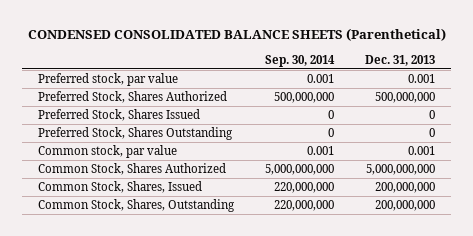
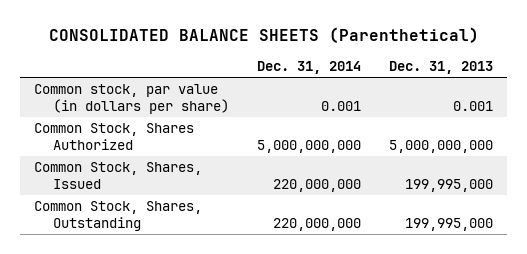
[27,28,446,42] CONDENSED CONSOLIDATED BALANCE SHEETS (Parenthetical) -> [48,26,479,43] CONSOLIDATED BALANCE SHEETS (Parenthetical)
[265,54,336,67] Sep. 30, 2014 -> none
none -> [257,60,362,74] Dec. 31, 2014
[37,73,178,87] Preferred stock, par value -> none
[37,91,227,104] Preferred Stock, Shares Authorized -> none
[37,109,200,122] Preferred Stock, Shares Issued -> none
[37,127,233,141] Preferred Stock, Shares Outstanding -> none
[37,145,177,159] Common stock, par value -> [33,84,229,115] Common stock, par value (in dollars per share)
[375,182,436,194] 200,000,000 -> [405,179,494,193] 199,995,000
[375,200,436,212] 200,000,000 -> [405,218,494,232] 199,995,000

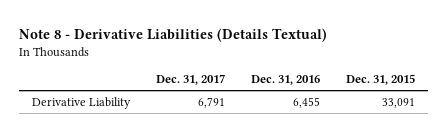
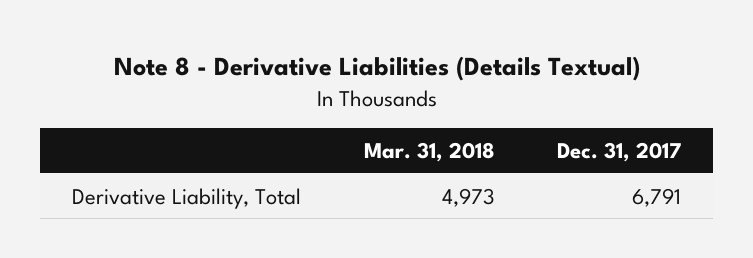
[251,75,321,86] Dec. 31, 2016 -> none
[346,74,416,86] Dec. 31, 2015 -> none
none -> [363,141,495,162] Mar. 31, 2018
[32,97,132,110] Derivative Liability -> [71,187,301,209] Derivative Liability, Total

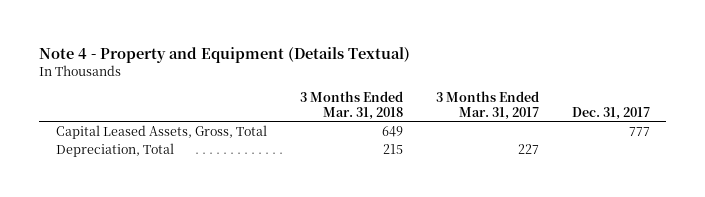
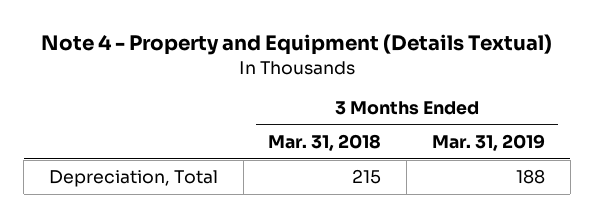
[435,91,539,120] 3 Months Ended Mar. 31, 2017 -> none
[571,106,650,120] Dec. 31, 2017 -> none
none -> [432,133,546,151] Mar. 31, 2019
[55,124,267,139] Capital Leased Assets, Gross, Total -> none

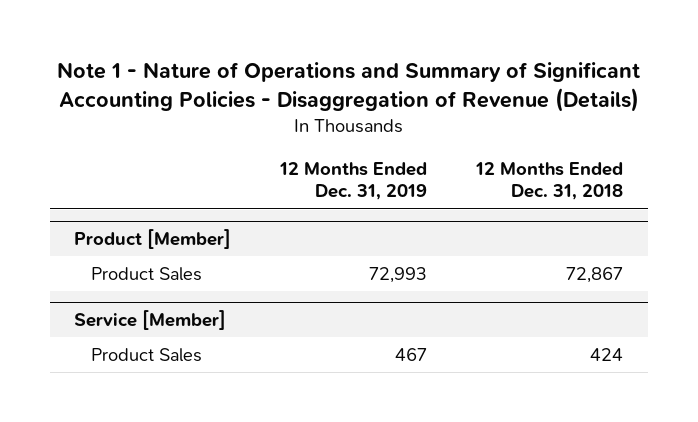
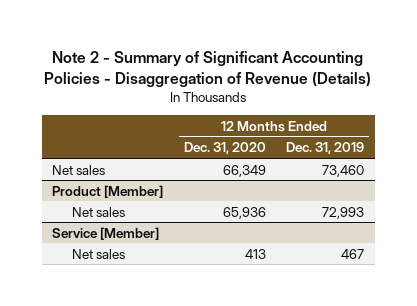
[56,62,640,113] Note 1 - Nature of Operations and Summary of Significant Accounting Policies - Disaggregation of Revenue (Details) -> [44,50,372,87] Note 2 - Summary of Significant Accounting Policies - Disaggregation of Revenue (Details)
[475,161,624,201] 12 Months Ended Dec. 31, 2018 -> none
none -> [183,142,266,155] Dec. 31, 2020
none -> [52,164,106,175] Net sales
[90,266,202,281] Product Sales -> [72,206,126,217] Net sales
[90,347,202,362] Product Sales -> [72,248,126,259] Net sales

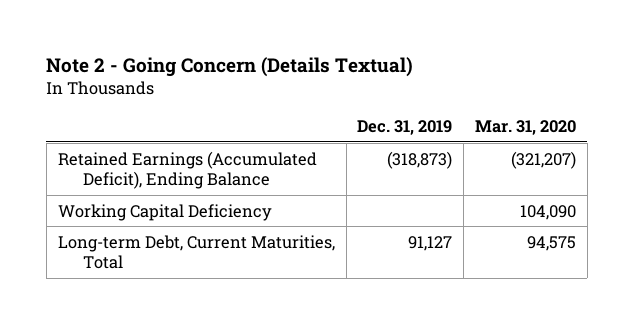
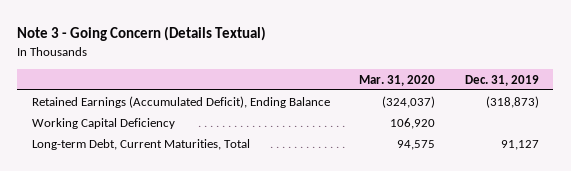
[46,56,414,77] Note 2 - Going Concern (Details Textual) -> [17,25,267,41] Note 3 - Going Concern (Details Textual)
[511,150,577,169] (321,207) -> [382,95,436,108] (324,037)
[520,204,577,220] 104,090 -> [390,117,436,129] 106,920

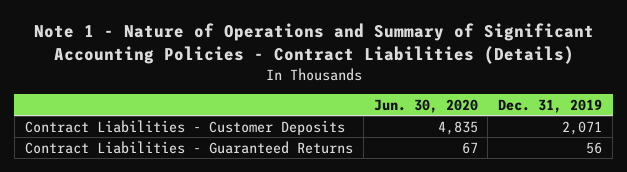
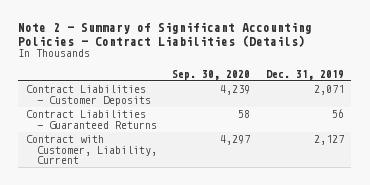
[33,23,594,64] Note 1 - Nature of Operations and Summary of Significant Accounting Policies - Contract Liabilities (Details) -> [18,21,313,47] Note 2 - Summary of Significant Accounting Policies - Contract Liabilities (Details)
[373,98,478,113] Jun. 30, 2020 -> none
none -> [172,69,251,80] Sep. 30, 2020
none -> [26,135,157,164] Contract with Customer, Liability, Current

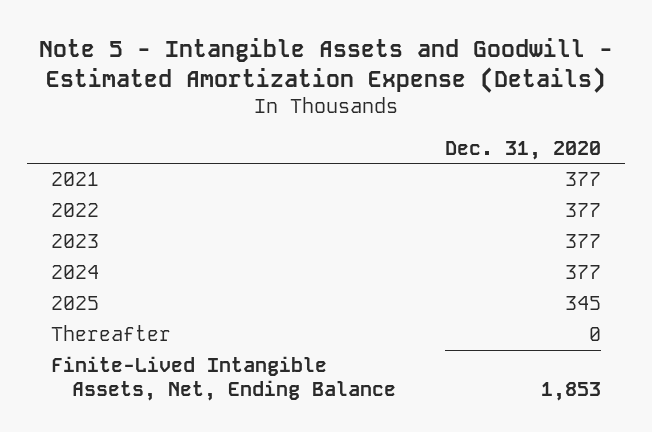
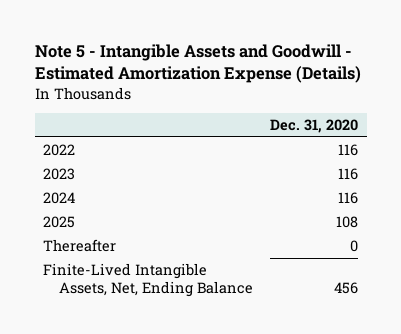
[50,172,99,187] 2021 -> none
[565,203,602,218] 377 -> [337,143,358,156] 116
[565,234,602,249] 377 -> [337,167,358,180] 116
[565,265,602,280] 377 -> [337,191,358,204] 116
[565,296,602,311] 345 -> [335,215,358,228] 108
[541,382,602,402] 1,853 -> [333,281,358,294] 456

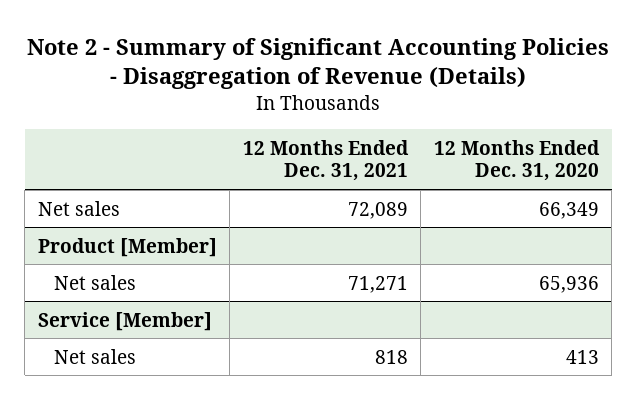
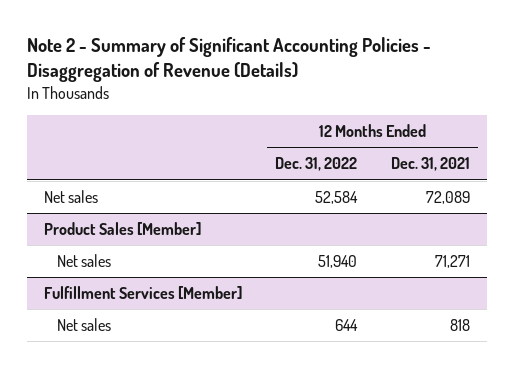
[433,139,600,182] 12 Months Ended Dec. 31, 2020 -> none
none -> [275,157,358,172] Dec. 31, 2022
[37,237,217,257] Product [Member] -> [44,221,202,235] Product Sales [Member]
[37,311,212,331] Service [Member] -> [44,285,243,299] Fulfillment Services [Member]

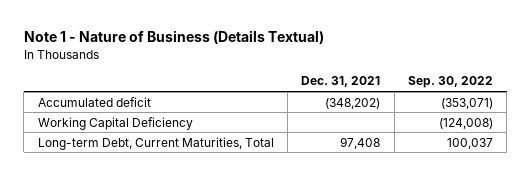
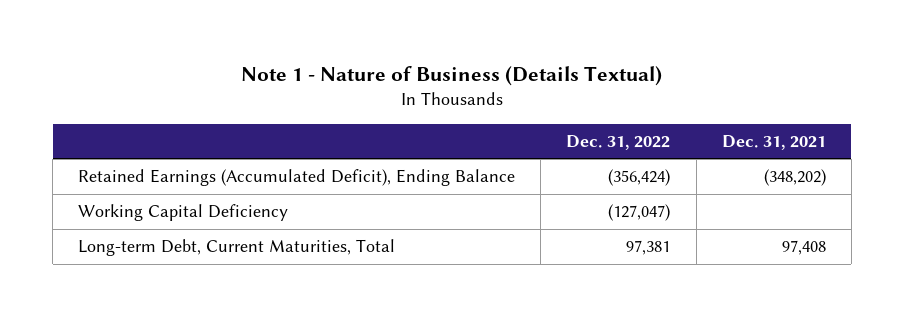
[408,76,494,89] Sep. 30, 2022 -> none
none -> [566,135,671,151] Dec. 31, 2022
[37,96,151,107] Accumulated deficit -> [78,169,516,187] Retained Earnings (Accumulated Deficit), Ending Balance

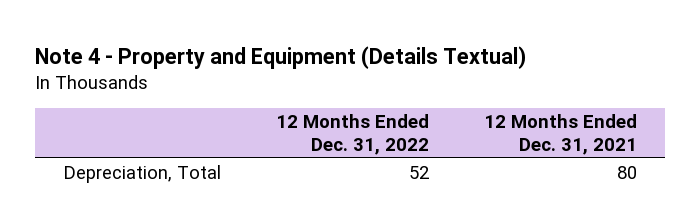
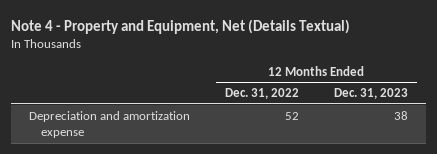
[34,45,526,69] Note 4 - Property and Equipment (Details Textual) -> [11,18,351,34] Note 4 - Property and Equipment, Net (Details Textual)
[484,113,638,155] 12 Months Ended Dec. 31, 2021 -> none
none -> [334,87,409,99] Dec. 31, 2023
[62,165,221,184] Depreciation, Total -> [28,110,190,139] Depreciation and amortization expense

